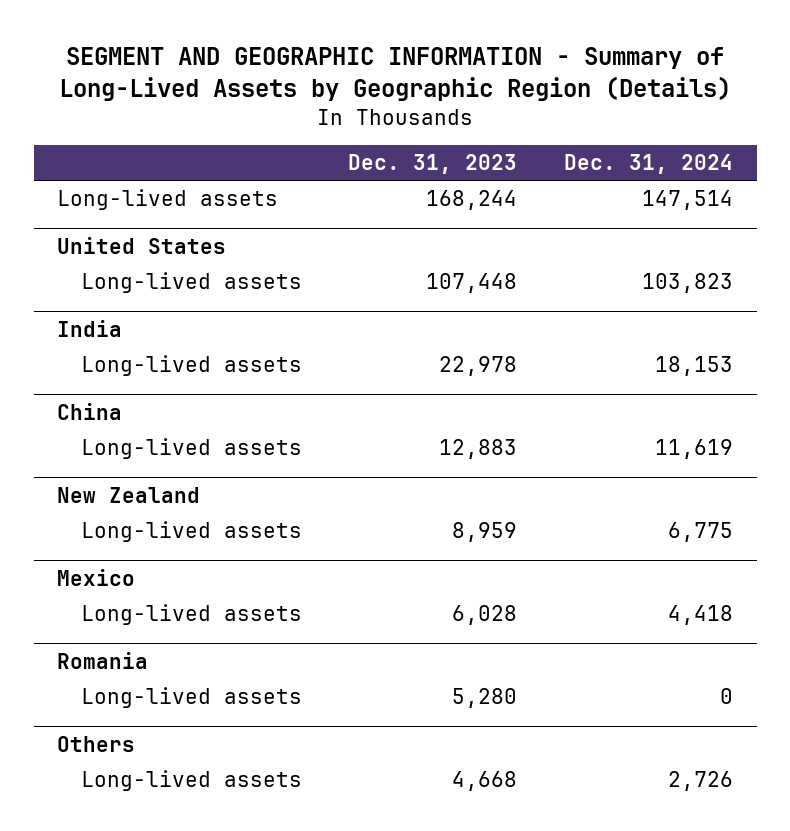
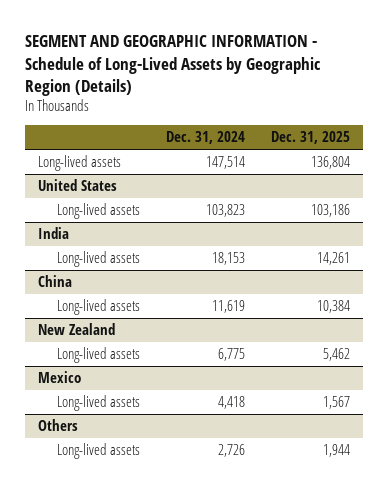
[59,47,732,102] SEGMENT AND GEOGRAPHIC INFORMATION - Summary of Long-Lived Assets by Geographic Region (Details) -> [25,35,322,96] SEGMENT AND GEOGRAPHIC INFORMATION - Schedule of Long-Lived Assets by Geographic Region (Details)
[348,154,518,175] Dec. 31, 2023 -> none
none -> [270,131,350,145] Dec. 31, 2025
[57,651,149,669] Romania -> none
[80,687,302,709] Long-lived assets -> none

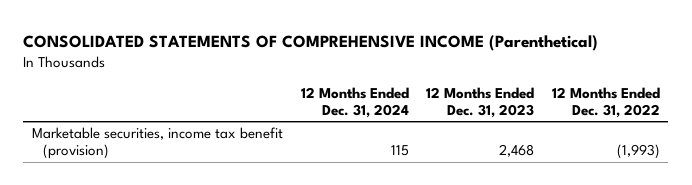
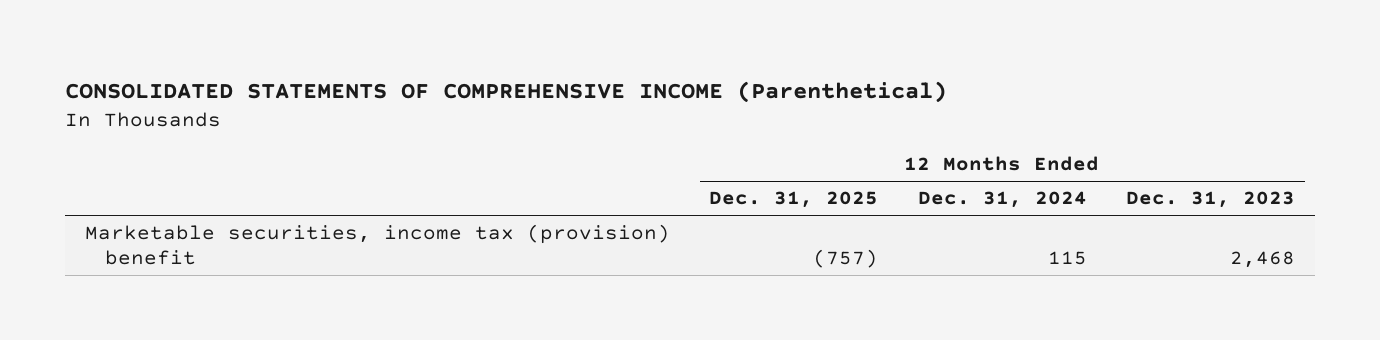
[551,86,660,119] 12 Months Ended Dec. 31, 2022 -> none
none -> [709,191,879,209] Dec. 31, 2025
[32,126,284,160] Marketable securities, income tax benefit (provision) -> [85,224,671,266] Marketable securities, income tax (provision) benefit

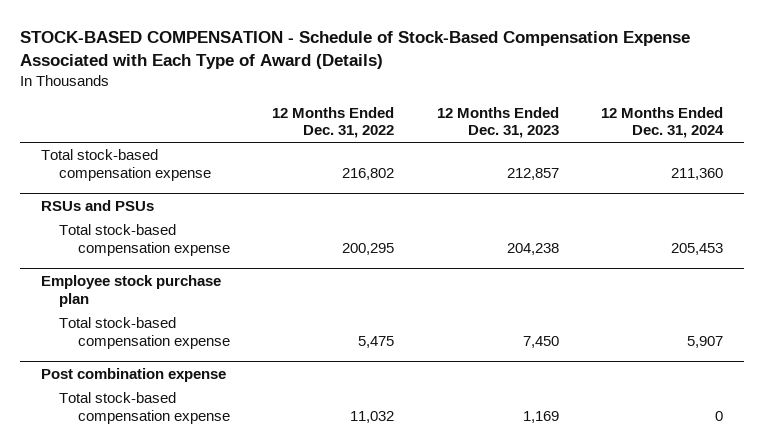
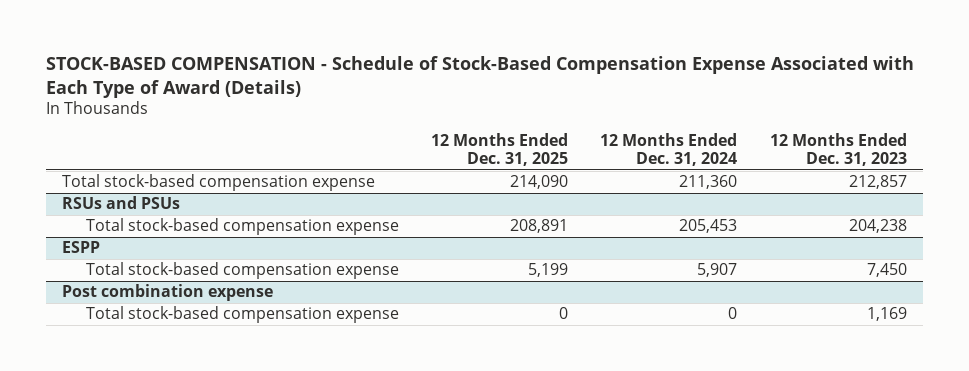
[272,106,395,139] 12 Months Ended Dec. 31, 2022 -> none
none -> [431,133,569,167] 12 Months Ended Dec. 31, 2025
[40,275,221,307] Employee stock purchase plan -> [62,241,101,254] ESPP

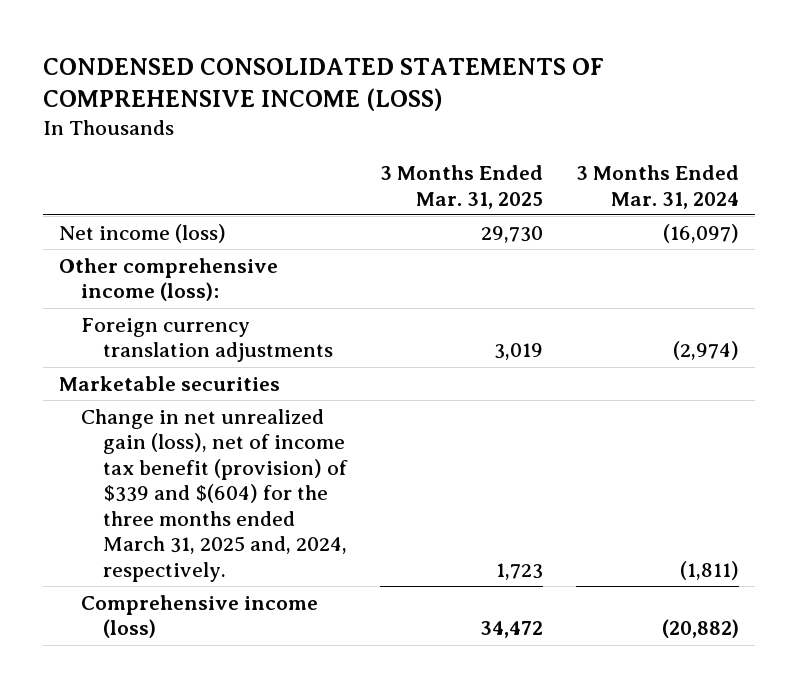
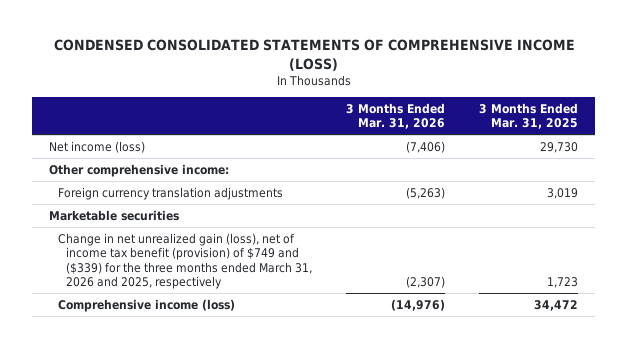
[575,164,739,209] 3 Months Ended Mar. 31, 2024 -> none
none -> [346,102,446,130] 3 Months Ended Mar. 31, 2026
[59,257,279,302] Other comprehensive income (loss): -> [49,163,230,177] Other comprehensive income:
[81,408,348,582] Change in net unrealized gain (loss), net of income tax benefit (provision) of $339 and $(604) for the three months ended March 31, 2025 and, 2024, respectively. -> [57,232,312,290] Change in net unrealized gain (loss), net of income tax benefit (provision) of $749 and ($339) for the three months ended March 31, 2026 and 2025, respectively

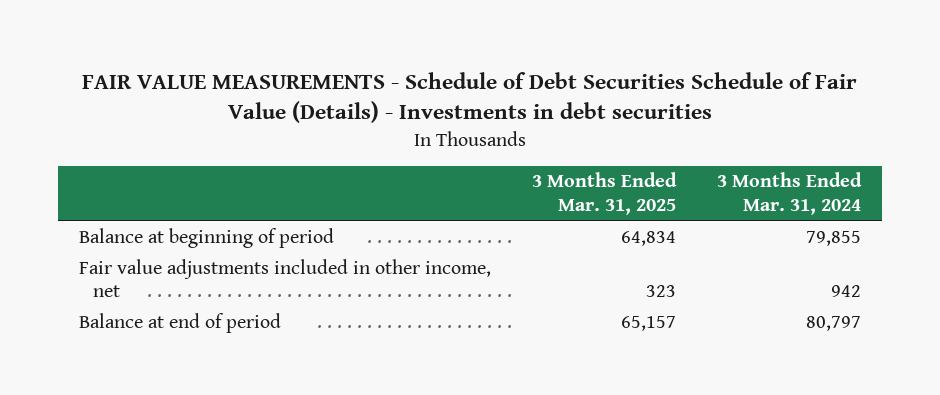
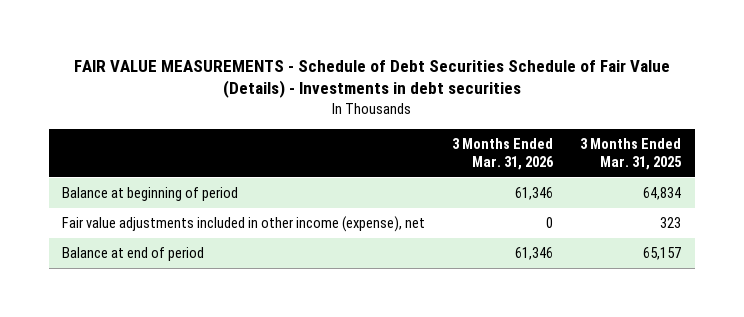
[717,172,863,215] 3 Months Ended Mar. 31, 2024 -> none
none -> [452,137,555,171] 3 Months Ended Mar. 31, 2026
[78,258,491,297] Fair value adjustments included in other income, net -> [62,215,426,232] Fair value adjustments included in other income (expense), net

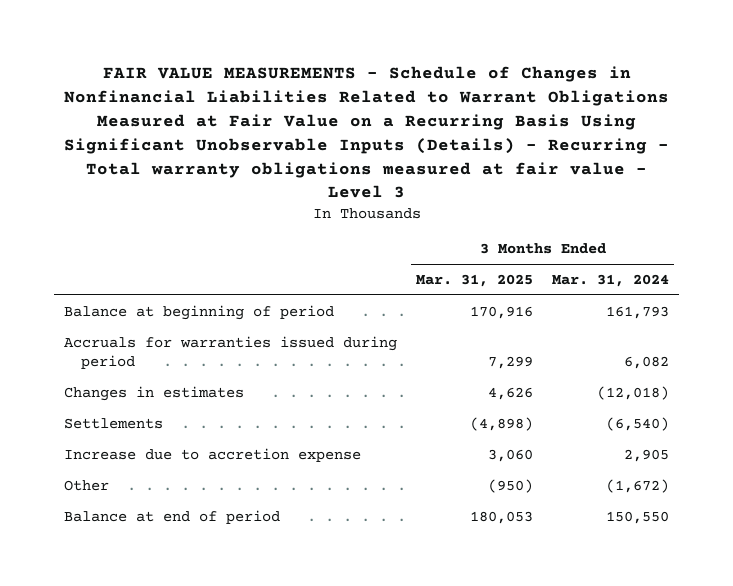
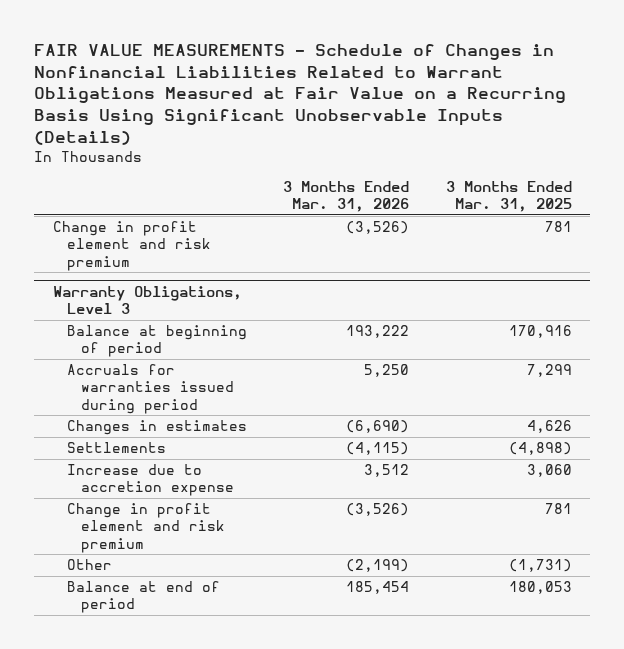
[63,65,669,199] FAIR VALUE MEASUREMENTS - Schedule of Changes in Nonfinancial Liabilities Related to Warrant Obligations Measured at Fair Value on a Recurring Basis Using Significant Unobservable Inputs (Details) - Recurring - Total warranty obligations measured at fair value - Level 3 -> [34,44,567,145] FAIR VALUE MEASUREMENTS - Schedule of Changes in Nonfinancial Liabilities Related to Warrant Obligations Measured at Fair Value on a Recurring Basis Using Significant Unobservable Inputs (Details)
[552,273,670,287] Mar. 31, 2024 -> none
none -> [283,180,410,213] 3 Months Ended Mar. 31, 2026
none -> [52,221,211,271] Change in profit element and risk premium
none -> [52,285,242,315] Warranty Obligations, Level 3
none -> [66,503,226,553] Change in profit element and risk premium
[488,478,534,493] (950) -> [508,559,572,573] (1,731)

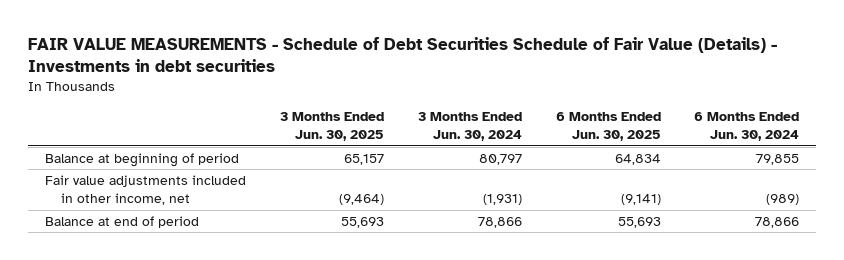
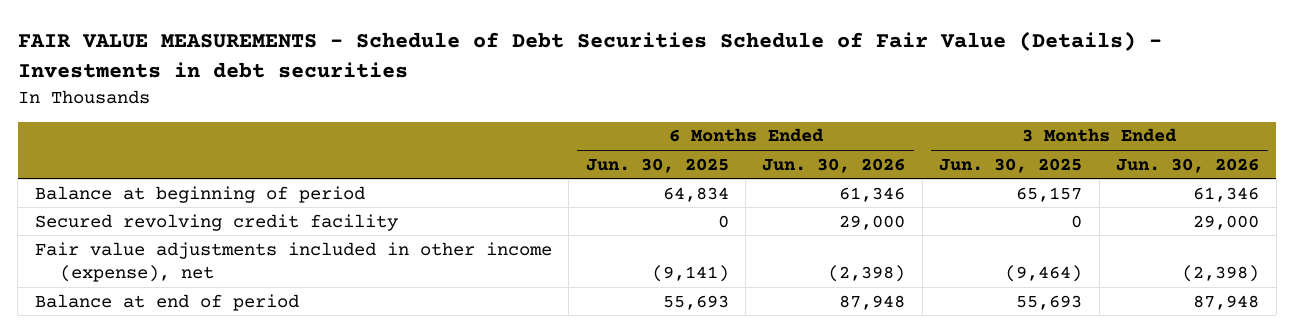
[417,112,522,142] 3 Months Ended Jun. 30, 2024 -> none
[694,112,800,142] 6 Months Ended Jun. 30, 2024 -> none
none -> [762,157,906,173] Jun. 30, 2026
none -> [1116,157,1260,173] Jun. 30, 2026
none -> [34,213,398,231] Secured revolving credit facility
[44,175,246,206] Fair value adjustments included in other income, net -> [34,241,552,283] Fair value adjustments included in other income (expense), net

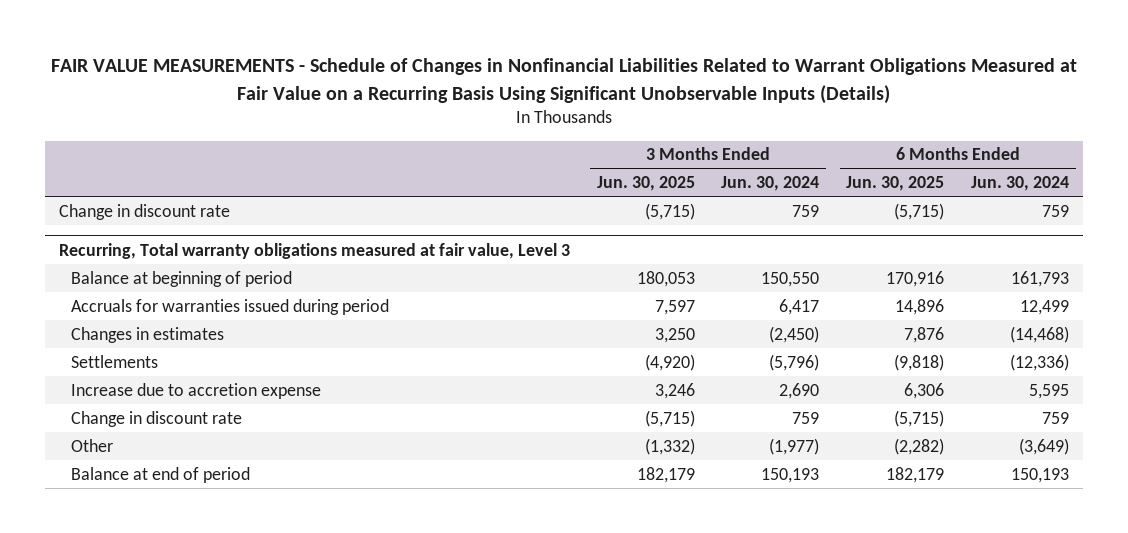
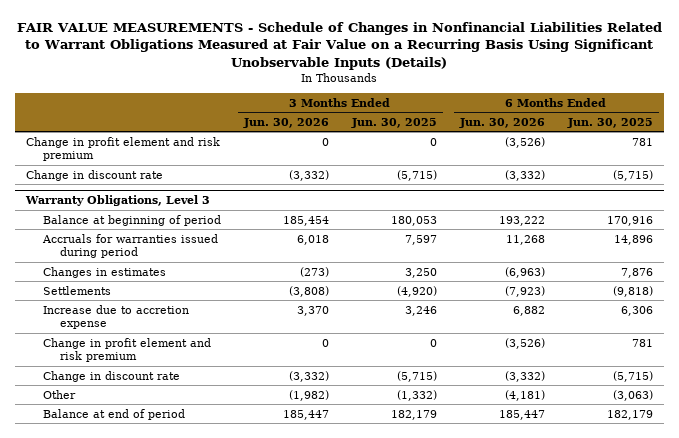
[721,176,820,192] Jun. 30, 2024 -> none
[971,176,1070,192] Jun. 30, 2024 -> none
none -> [242,117,329,128] Jun. 30, 2026
none -> [458,117,545,128] Jun. 30, 2026
none -> [26,136,221,162] Change in profit element and risk premium
[58,242,570,259] Recurring, Total warranty obligations measured at fair value, Level 3 -> none
none -> [25,195,211,207] Warranty Obligations, Level 3
none -> [42,337,211,363] Change in profit element and risk premium
[894,437,945,455] (2,282) -> [612,389,653,401] (3,063)

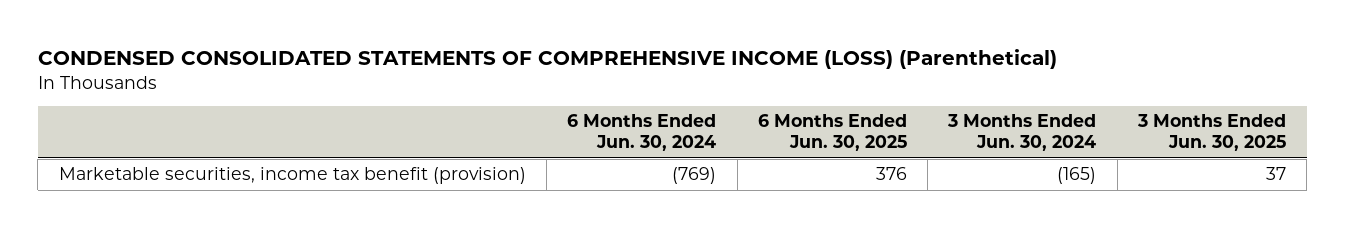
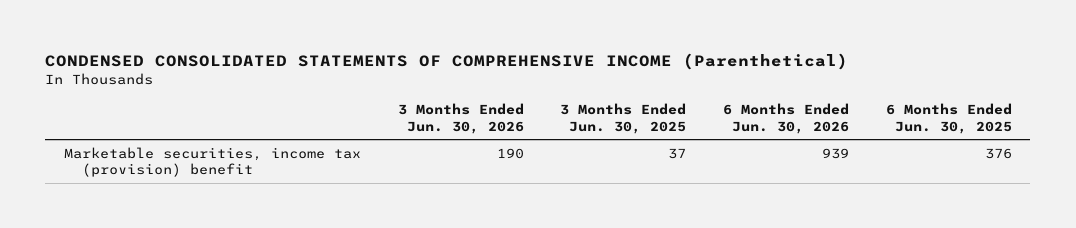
[37,49,1057,70] CONDENSED CONSOLIDATED STATEMENTS OF COMPREHENSIVE INCOME (LOSS) (Parenthetical) -> [45,52,849,70] CONDENSED CONSOLIDATED STATEMENTS OF COMPREHENSIVE INCOME (Parenthetical)
[567,114,717,152] 6 Months Ended Jun. 30, 2024 -> none
[947,114,1097,152] 3 Months Ended Jun. 30, 2024 -> none
none -> [397,103,524,134] 3 Months Ended Jun. 30, 2026
none -> [723,103,850,134] 6 Months Ended Jun. 30, 2026
[58,167,526,185] Marketable securities, income tax benefit (provision) -> [63,146,361,178] Marketable securities, income tax (provision) benefit

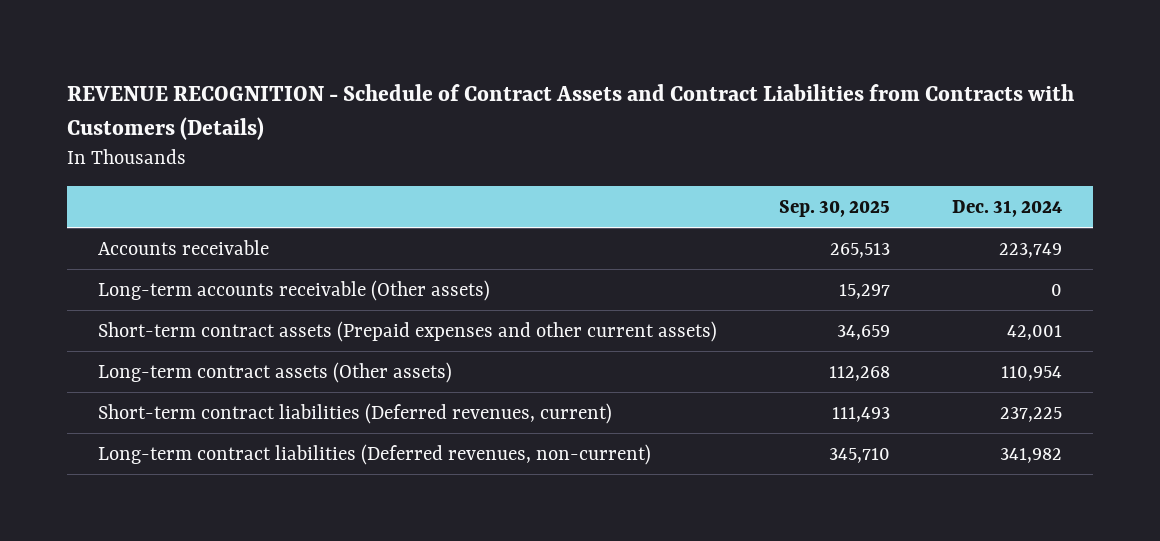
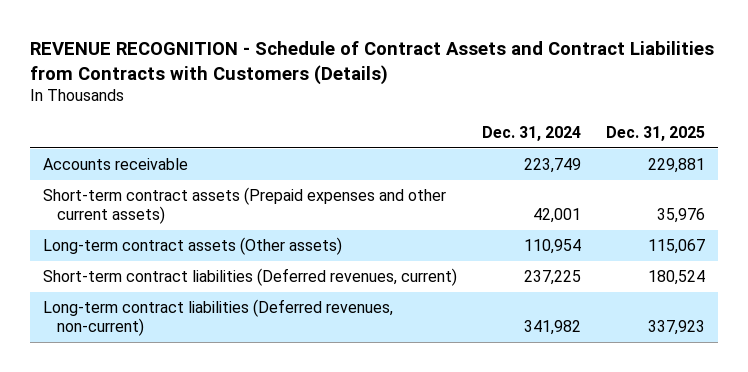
[779,199,891,217] Sep. 30, 2025 -> none
none -> [606,126,706,142] Dec. 31, 2025
[98,279,491,301] Long-term accounts receivable (Other assets) -> none

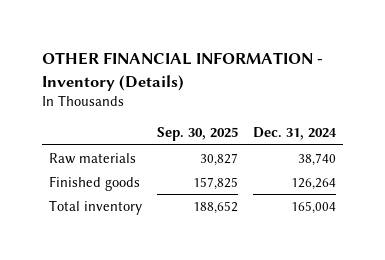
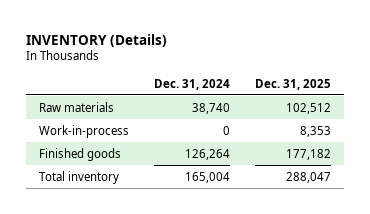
[41,52,323,91] OTHER FINANCIAL INFORMATION - Inventory (Details) -> [26,33,168,47] INVENTORY (Details)
[157,127,239,142] Sep. 30, 2025 -> none
none -> [255,78,332,90] Dec. 31, 2025
none -> [38,124,129,138] Work-in-process

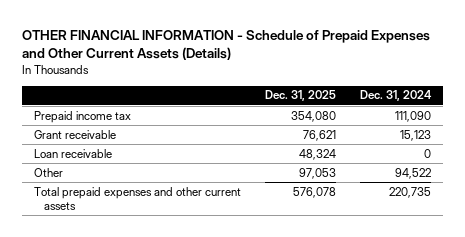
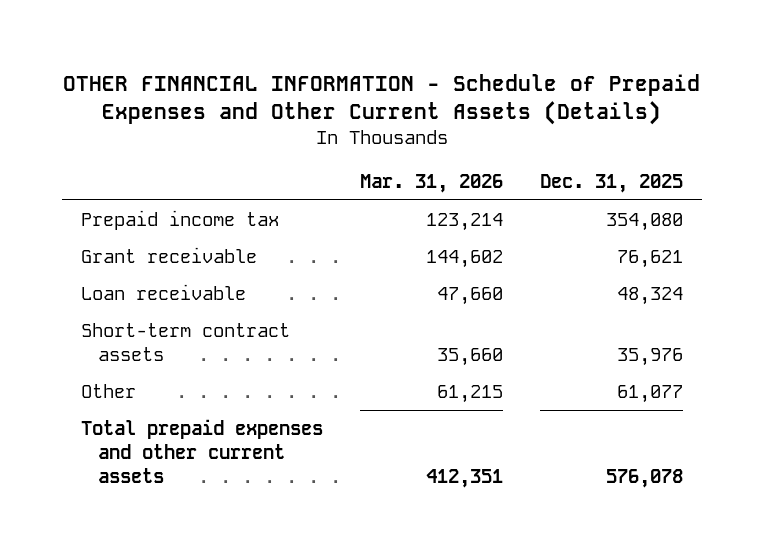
[360,90,433,102] Dec. 31, 2024 -> none
none -> [359,173,503,193] Mar. 31, 2026
none -> [80,323,290,361] Short-term contract assets
[298,167,336,179] 97,053 -> [617,385,684,404] 61,077

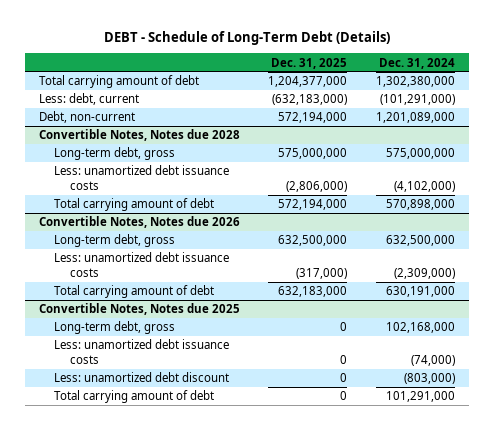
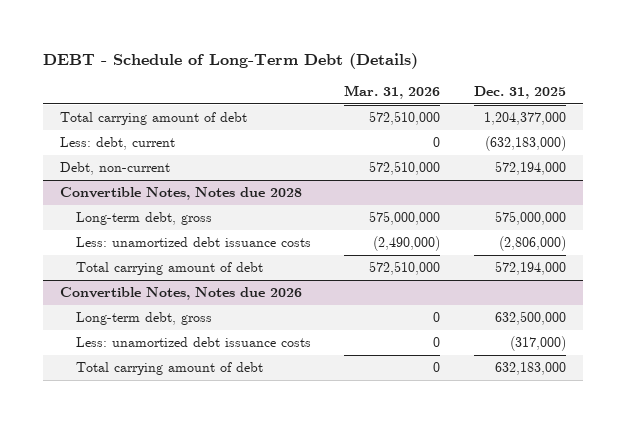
[378,57,455,69] Dec. 31, 2024 -> none
none -> [344,85,441,100] Mar. 31, 2026
[38,303,240,316] Convertible Notes, Notes due 2025 -> none
[54,321,176,335] Long-term debt, gross -> none
[54,339,230,364] Less: unamortized debt issuance costs -> none
[54,372,230,383] Less: unamortized debt discount -> none
[54,390,215,404] Total carrying amount of debt -> none

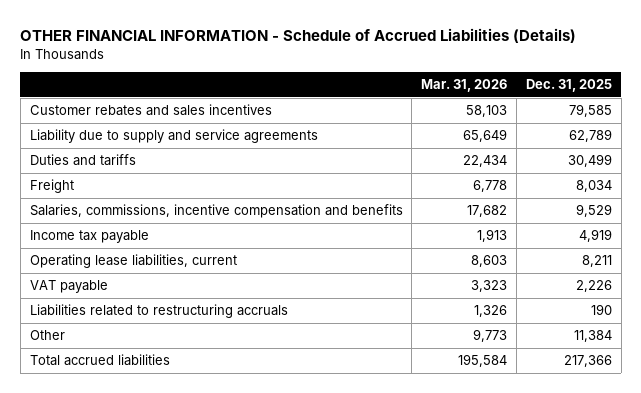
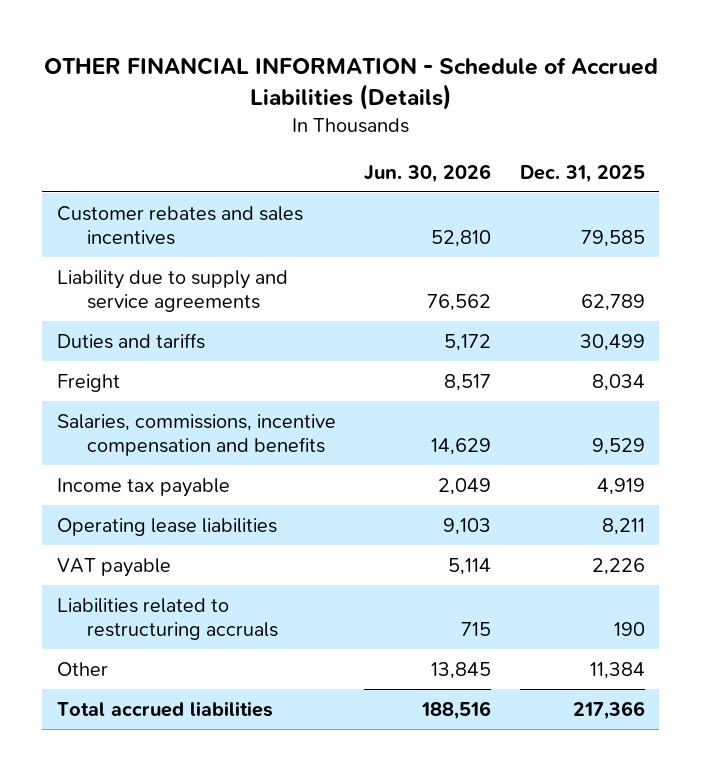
[421,79,508,93] Mar. 31, 2026 -> none
none -> [364,163,492,183] Jun. 30, 2026
[29,254,237,269] Operating lease liabilities, current -> [56,517,277,536] Operating lease liabilities

